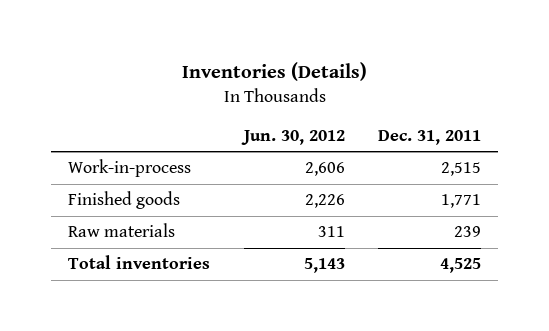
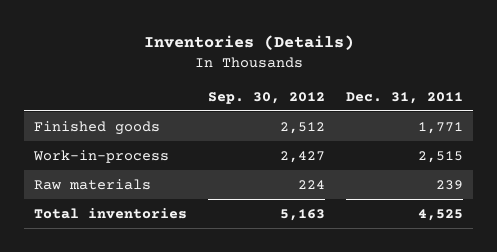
[240,129,345,145] Jun. 30, 2012 -> none
none -> [208,91,326,104] Sep. 30, 2012
[67,159,191,178] Work-in-process -> [33,149,170,163] Work-in-process

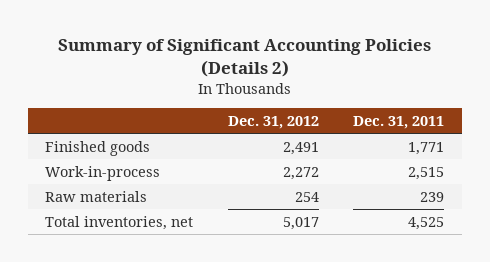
[143,34,354,50] Inventories (Details) -> [57,38,431,77] Summary of Significant Accounting Policies (Details 2)
[208,91,326,104] Sep. 30, 2012 -> none
none -> [227,116,319,130] Dec. 31, 2012
[34,207,188,219] Total inventories -> [45,215,194,230] Total inventories, net

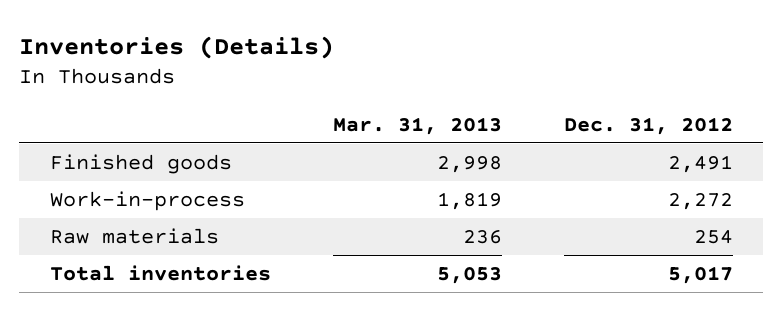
[57,38,431,77] Summary of Significant Accounting Policies (Details 2) -> [19,35,335,59] Inventories (Details)
[353,116,445,130] Dec. 31, 2011 -> none
none -> [332,116,502,135] Mar. 31, 2013
[45,215,194,230] Total inventories, net -> [50,265,272,282] Total inventories

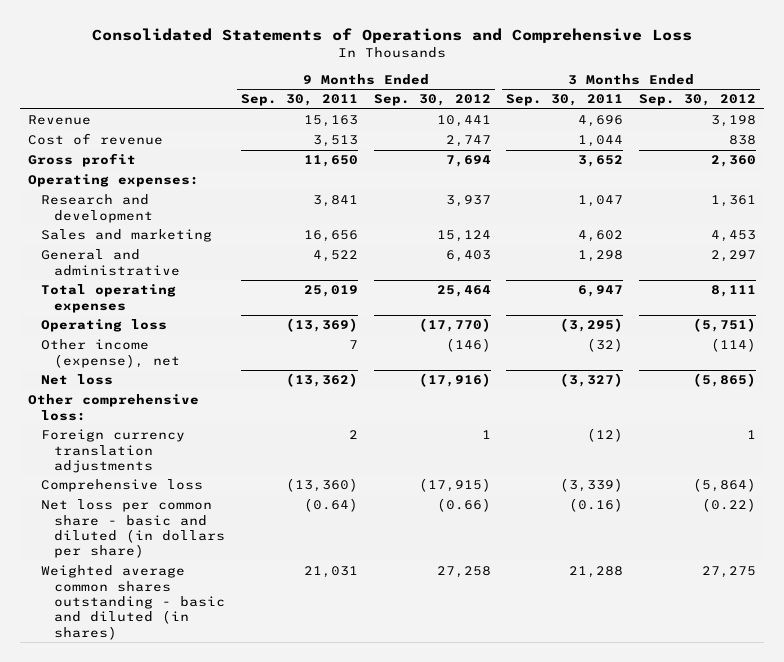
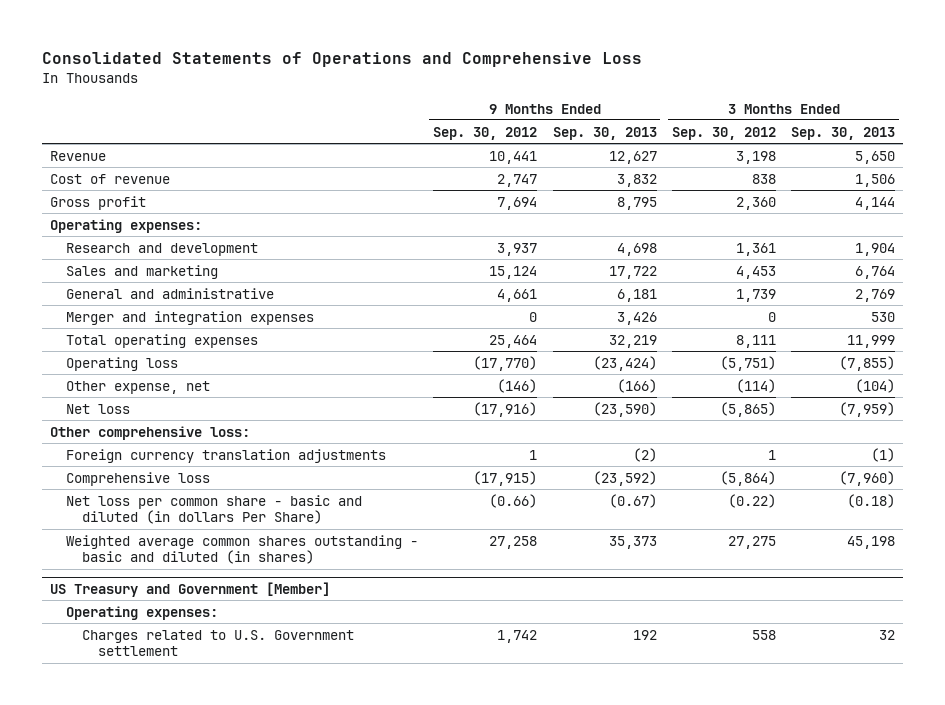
[240,94,358,107] Sep. 30, 2011 -> none
[506,94,624,107] Sep. 30, 2011 -> none
none -> [552,126,657,140] Sep. 30, 2013
none -> [791,126,896,140] Sep. 30, 2013
[445,250,491,263] 6,403 -> [497,288,538,302] 4,661
[711,250,757,263] 2,297 -> [735,288,776,302] 1,739
none -> [65,310,314,325] Merger and integration expenses
[40,339,180,368] Other income (expense), net -> [65,380,210,394] Other expense, net
[40,499,225,559] Net loss per common share - basic and diluted (in dollars per share) -> [65,494,362,525] Net loss per common share - basic and diluted (in dollars Per Share)
none -> [50,582,331,598] US Treasury and Government [Member]
none -> [65,605,218,620] Operating expenses:
none -> [81,629,354,657] Charges related to U.S. Government settlement

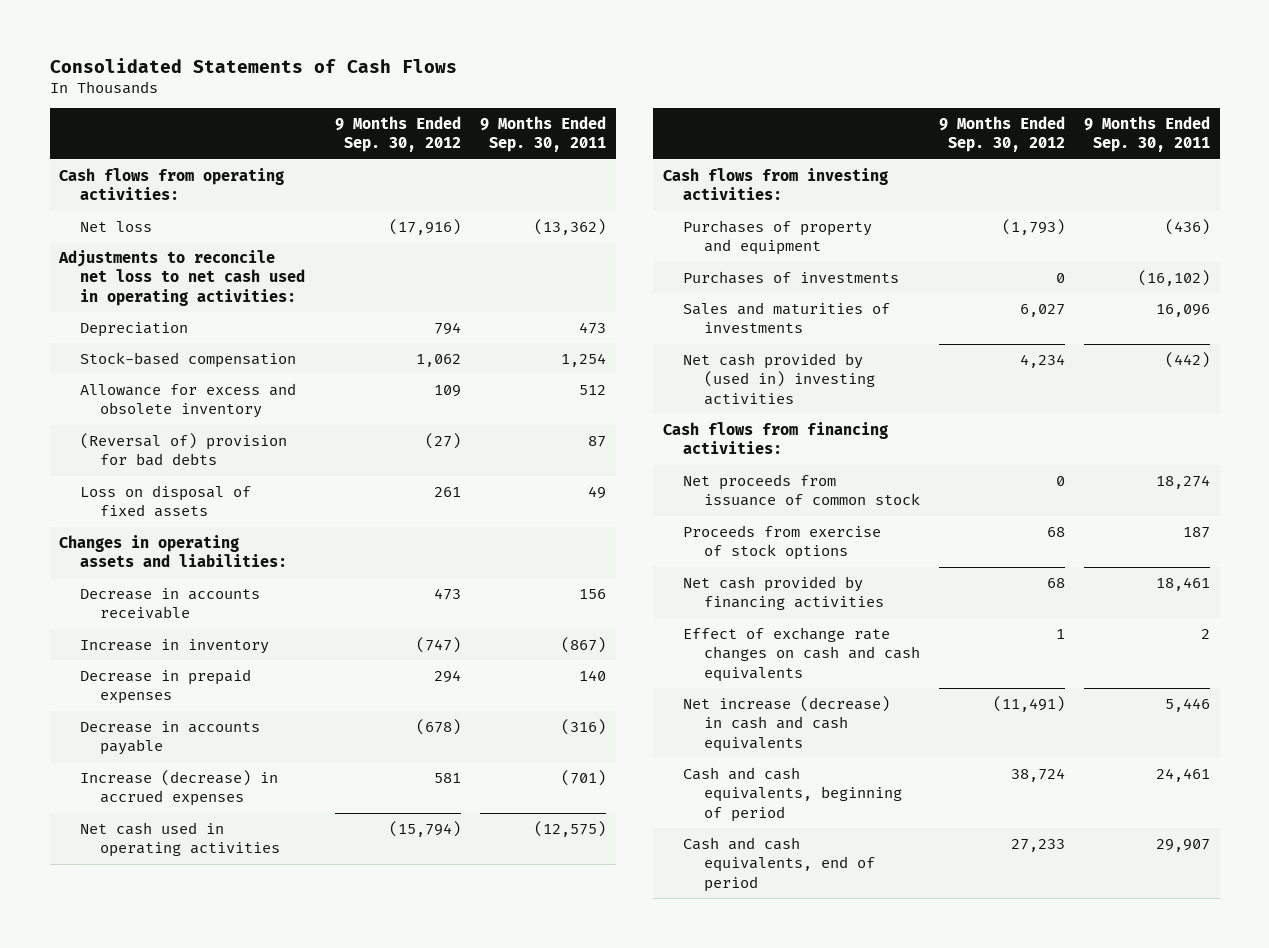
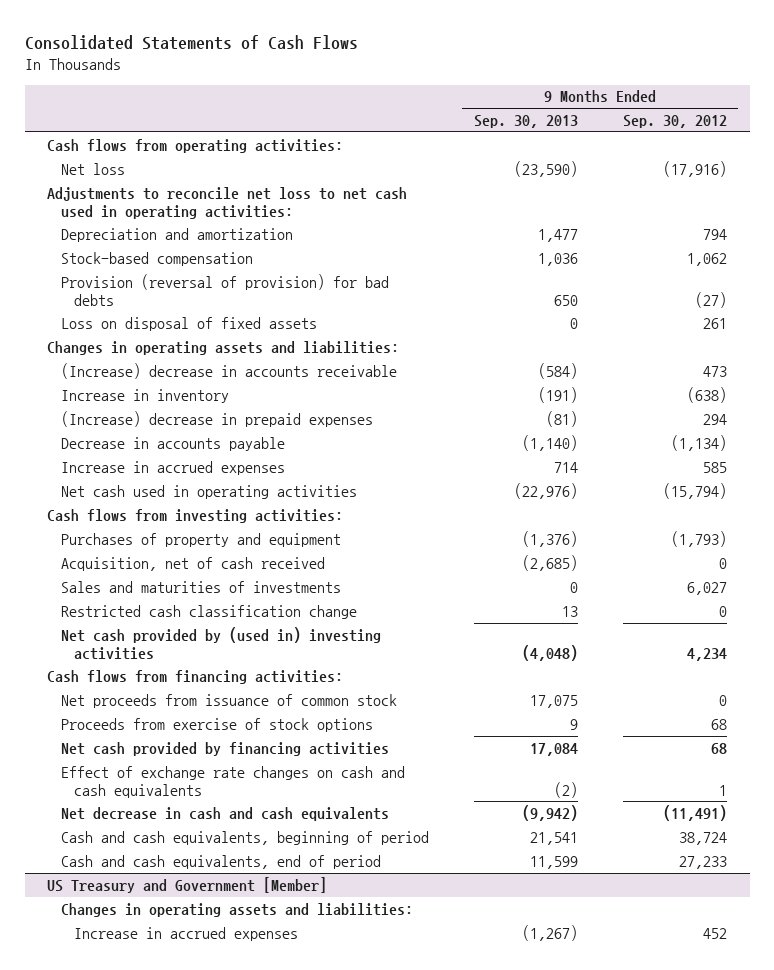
[480,116,607,153] 9 Months Ended Sep. 30, 2011 -> none
none -> [473,114,578,128] Sep. 30, 2013
[79,321,188,337] Depreciation -> [60,227,293,242] Depreciation and amortization
[79,382,296,419] Allowance for excess and obsolete inventory -> none
[79,432,287,467] (Reversal of) provision for bad debts -> [60,273,389,306] Provision (reversal of provision) for bad debts
[79,587,260,620] Decrease in accounts receivable -> [60,362,397,379] (Increase) decrease in accounts receivable
[416,636,462,653] (747) -> [686,386,727,403] (638)
[79,668,251,705] Decrease in prepaid expenses -> [60,410,373,427] (Increase) decrease in prepaid expenses
[416,718,462,735] (678) -> [670,434,727,451] (1,134)
[79,769,278,807] Increase (decrease) in accrued expenses -> [60,460,285,475] Increase in accrued expenses
[434,772,462,783] 581 -> [702,461,727,473] 585
[683,270,900,284] Purchases of investments -> none
none -> [60,556,325,571] Acquisition, net of cash received
none -> [60,604,357,619] Restricted cash classification change
[683,695,891,752] Net increase (decrease) in cash and cash equivalents -> [60,806,389,821] Net decrease in cash and cash equivalents
none -> [47,876,328,893] US Treasury and Government [Member]
none -> [60,902,413,917] Changes in operating assets and liabilities:
none -> [73,926,298,941] Increase in accrued expenses

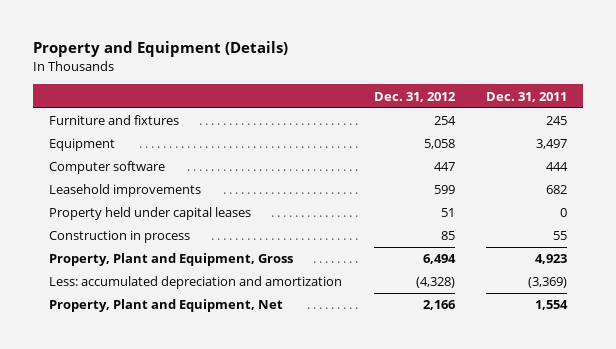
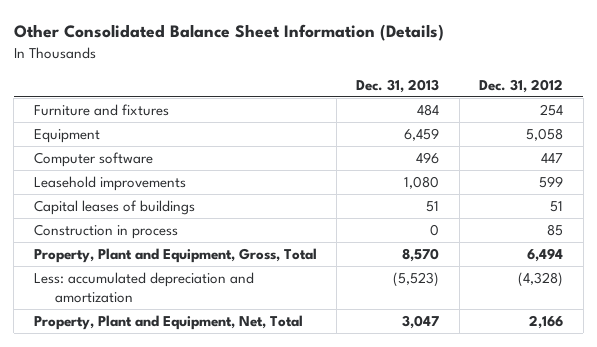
[33,41,289,58] Property and Equipment (Details) -> [13,24,444,42] Other Consolidated Balance Sheet Information (Details)
[486,91,568,102] Dec. 31, 2011 -> none
none -> [356,78,440,93] Dec. 31, 2013
[48,207,251,221] Property held under capital leases -> [33,199,195,215] Capital leases of buildings
[48,253,293,267] Property, Plant and Equipment, Gross -> [33,247,317,263] Property, Plant and Equipment, Gross, Total
[48,299,283,313] Property, Plant and Equipment, Net -> [33,314,303,330] Property, Plant and Equipment, Net, Total

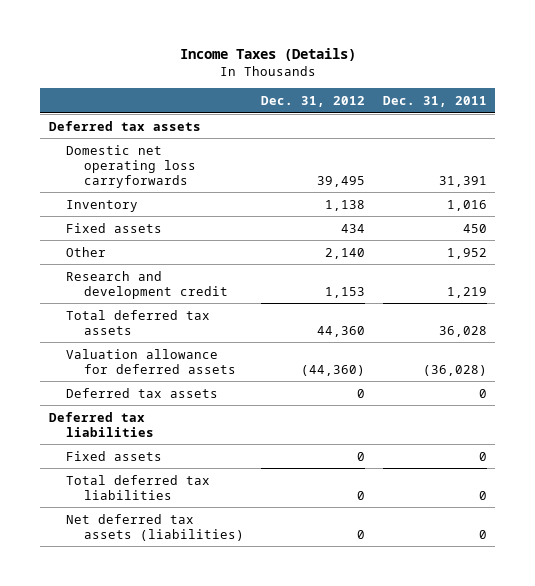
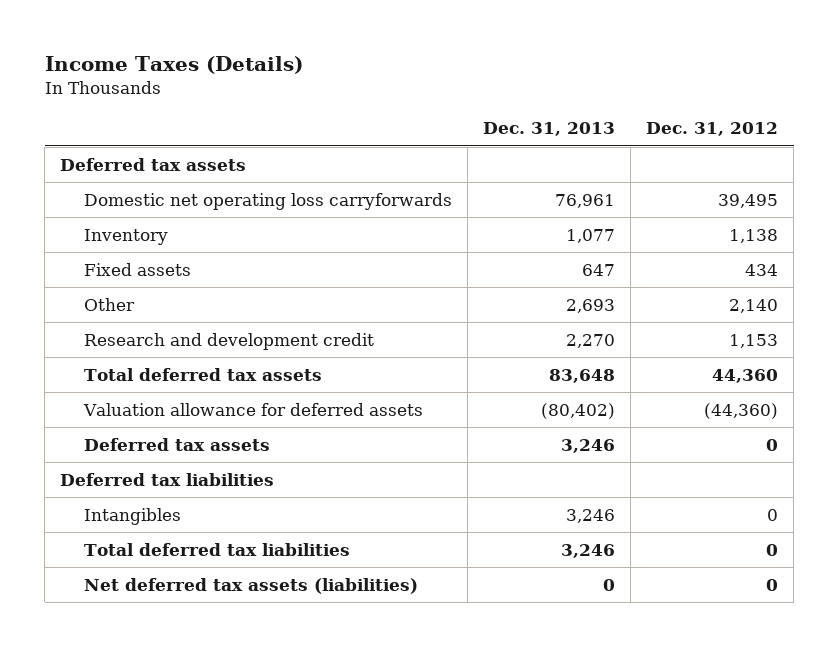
[382,95,487,107] Dec. 31, 2011 -> none
none -> [482,122,615,137] Dec. 31, 2013
[66,450,163,461] Fixed assets -> none
none -> [83,507,181,525] Intangibles

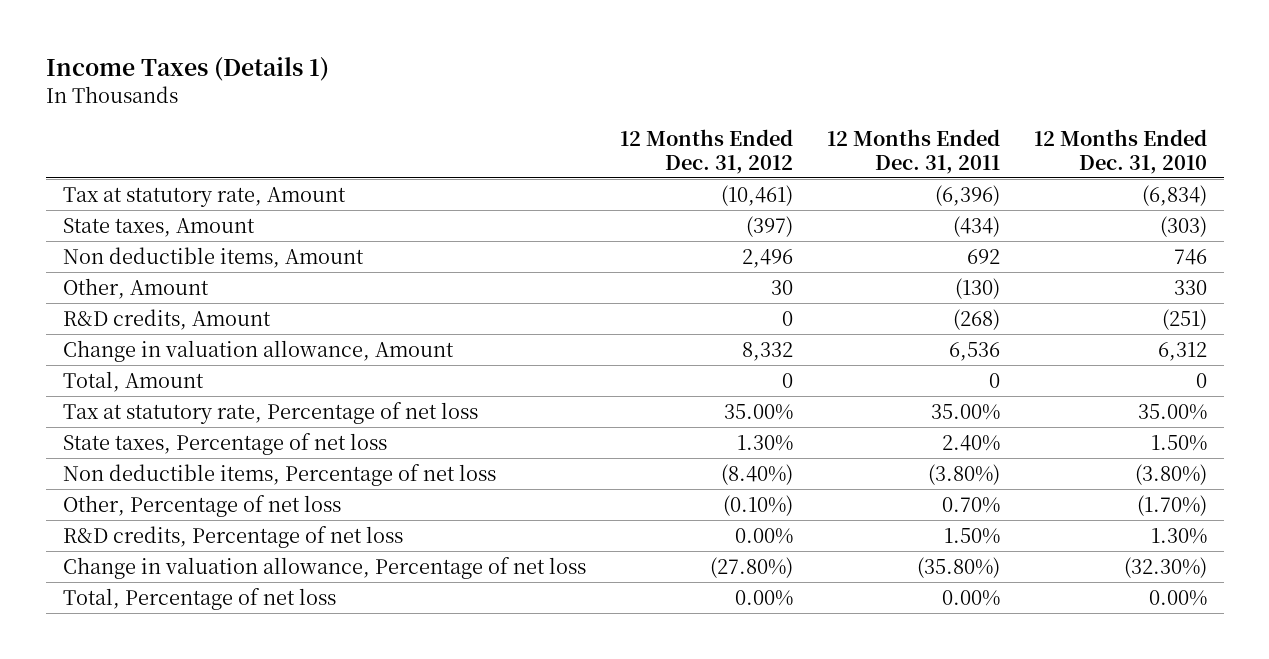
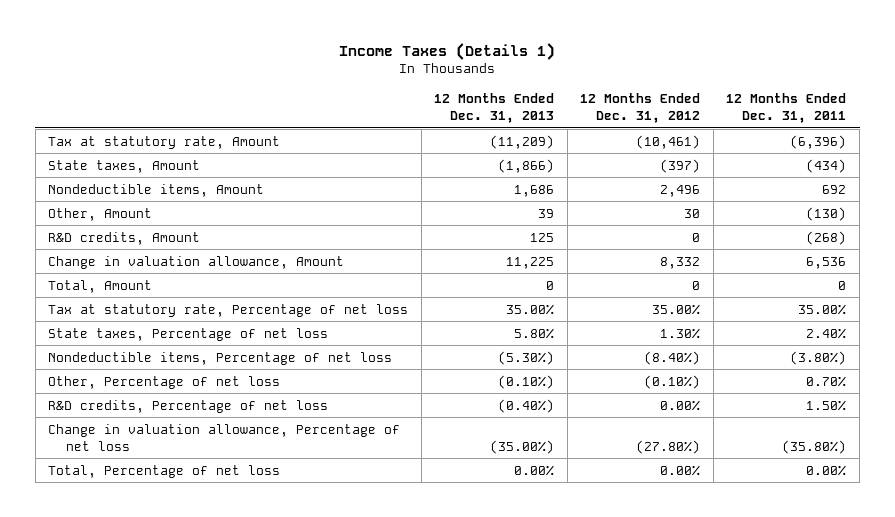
[1033,129,1207,174] 12 Months Ended Dec. 31, 2010 -> none
none -> [434,93,555,124] 12 Months Ended Dec. 31, 2013
[62,246,364,268] Non deductible items, Amount -> [48,183,265,197] Nondeductible items, Amount
[62,463,496,486] Non deductible items, Percentage of net loss -> [48,351,393,365] Nondeductible items, Percentage of net loss

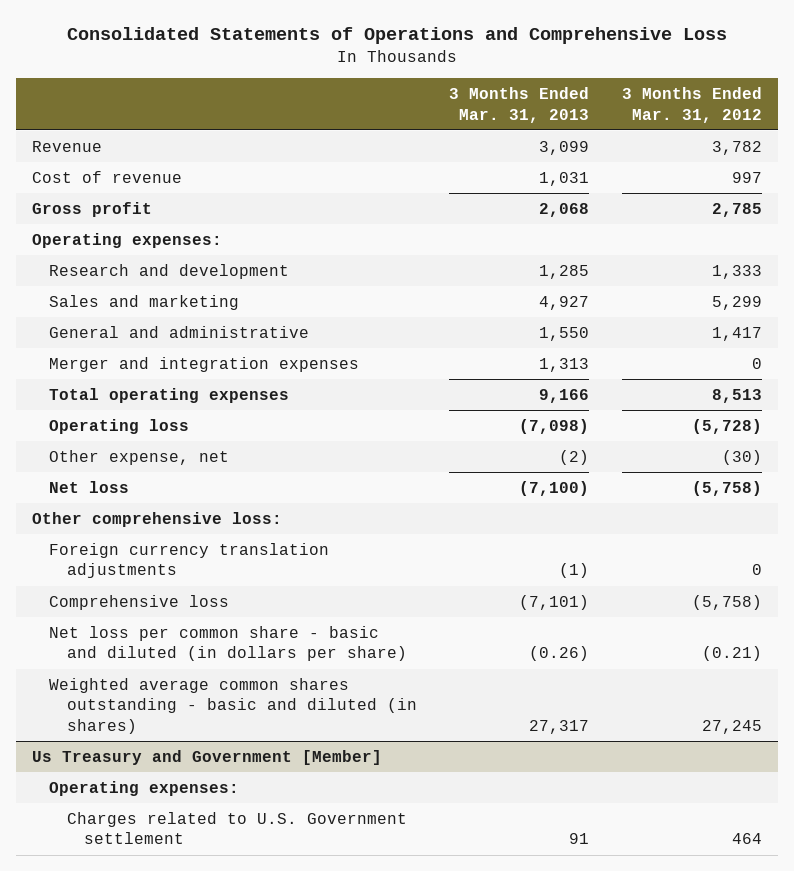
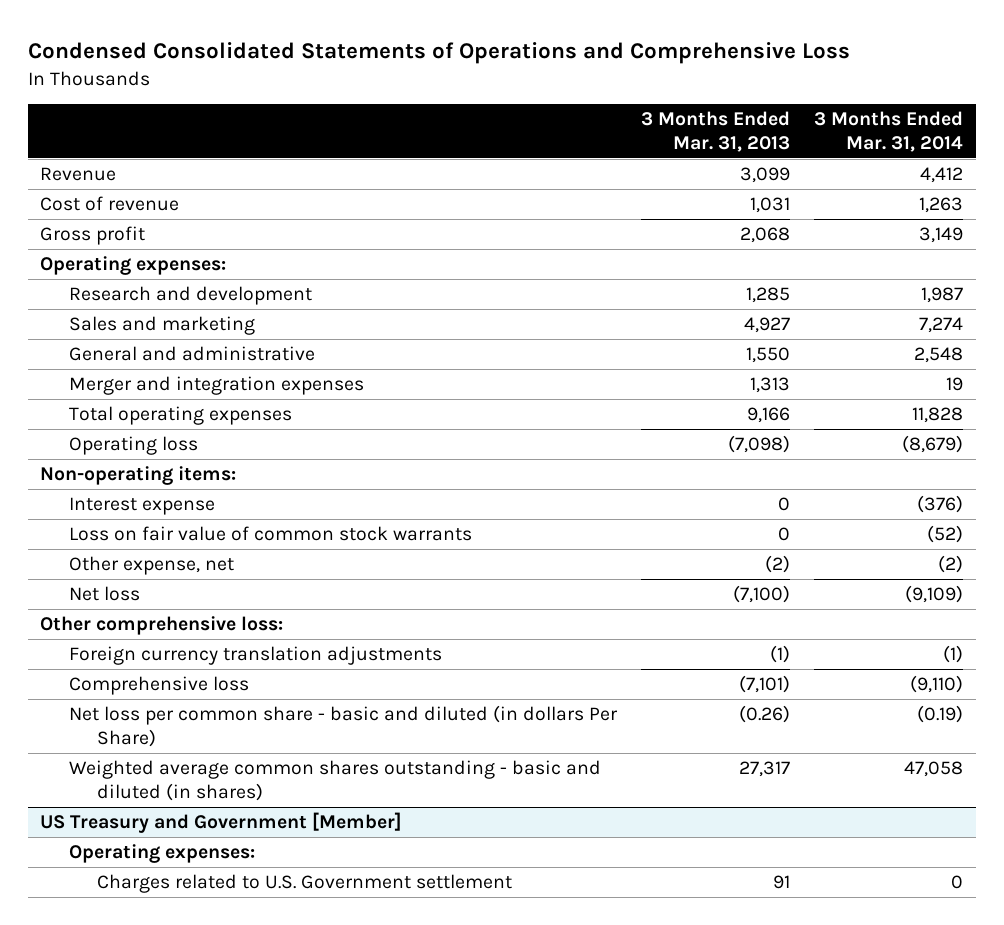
[66,27,727,45] Consolidated Statements of Operations and Comprehensive Loss -> [28,42,851,65] Condensed Consolidated Statements of Operations and Comprehensive Loss
[621,86,762,123] 3 Months Ended Mar. 31, 2012 -> none
none -> [814,111,964,153] 3 Months Ended Mar. 31, 2014
none -> [40,466,237,486] Non-operating items:
none -> [68,497,215,516] Interest expense
none -> [68,526,472,542] Loss on fair value of common stock warrants
[49,625,407,662] Net loss per common share - basic and diluted (in dollars per share) -> [68,705,618,748] Net loss per common share - basic and diluted (in dollars Per Share)
[31,749,382,765] Us Treasury and Government [Member] -> [40,812,403,834] US Treasury and Government [Member]

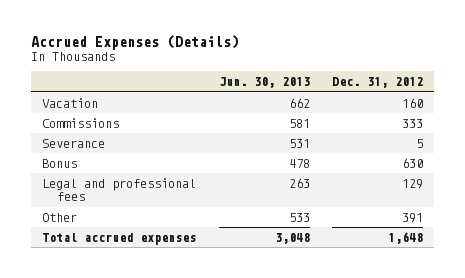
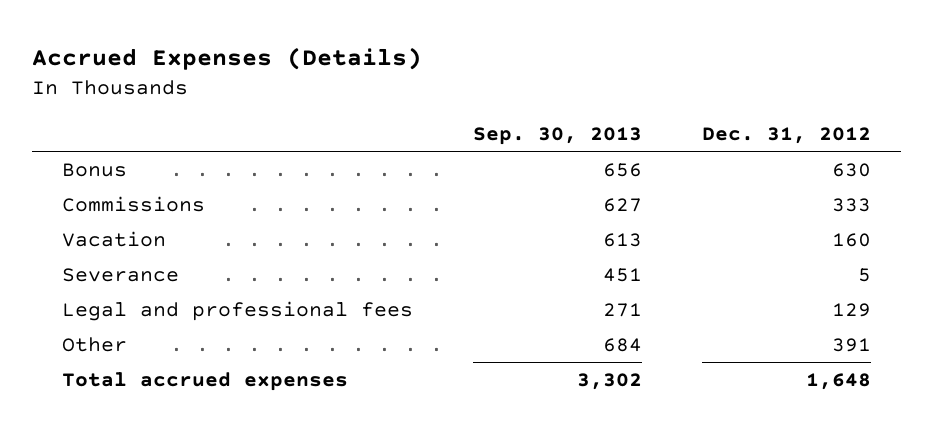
[218,77,310,89] Jun. 30, 2013 -> none
none -> [473,126,643,145] Sep. 30, 2013
[42,158,78,168] Bonus -> [61,162,127,177] Bonus
[42,97,99,108] Vacation -> [61,230,166,247] Vacation

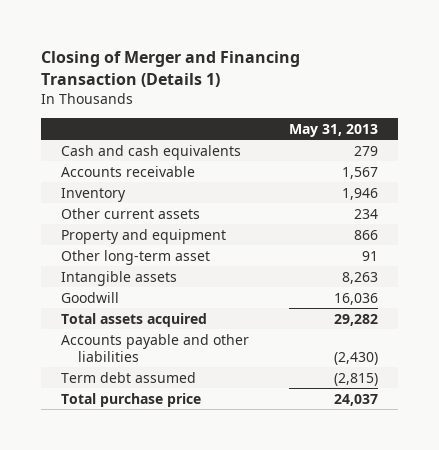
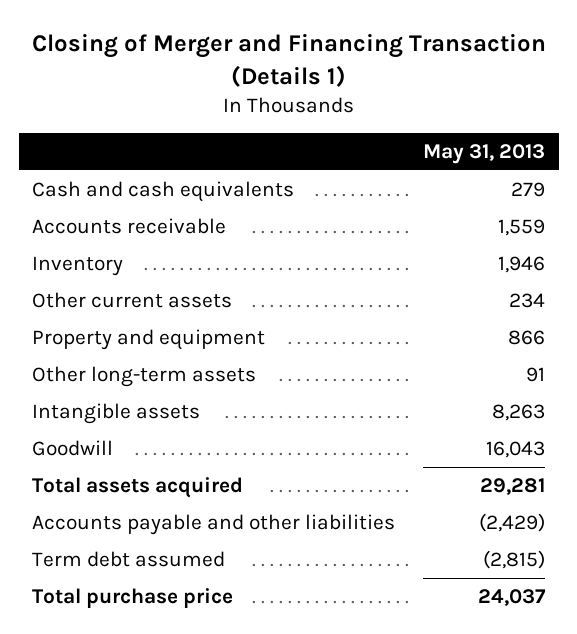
[341,166,378,179] 1,567 -> [497,218,545,236] 1,559
[61,249,211,265] Other long-term asset -> [32,365,257,387] Other long-term assets
[333,292,378,305] 16,036 -> [485,440,545,458] 16,043
[333,313,378,326] 29,282 -> [479,477,545,495] 29,281
[333,351,378,365] (2,430) -> [478,512,545,532] (2,429)

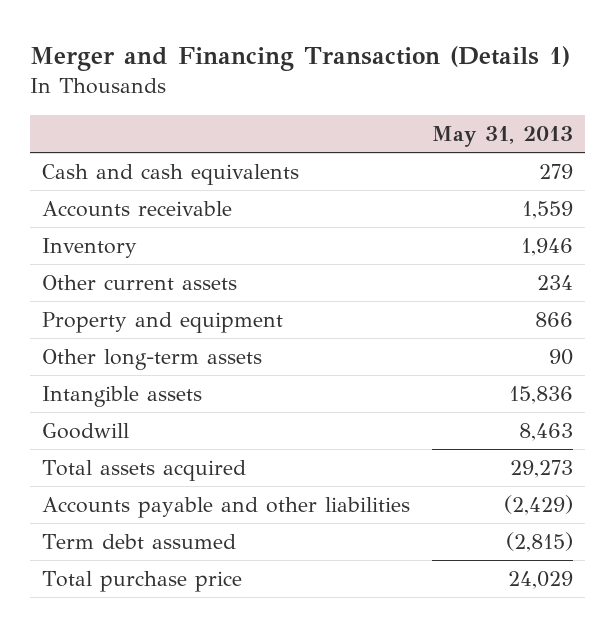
[31,33,546,87] Closing of Merger and Financing Transaction (Details 1) -> [30,45,571,71] Merger and Financing Transaction (Details 1)
[525,366,545,382] 91 -> [549,349,574,366] 90
[491,403,545,421] 8,263 -> [509,386,574,405] 15,836
[485,440,545,458] 16,043 -> [519,423,574,442] 8,463
[479,477,545,495] 29,281 -> [510,460,574,479] 29,273
[477,588,546,606] 24,037 -> [508,571,574,590] 24,029

